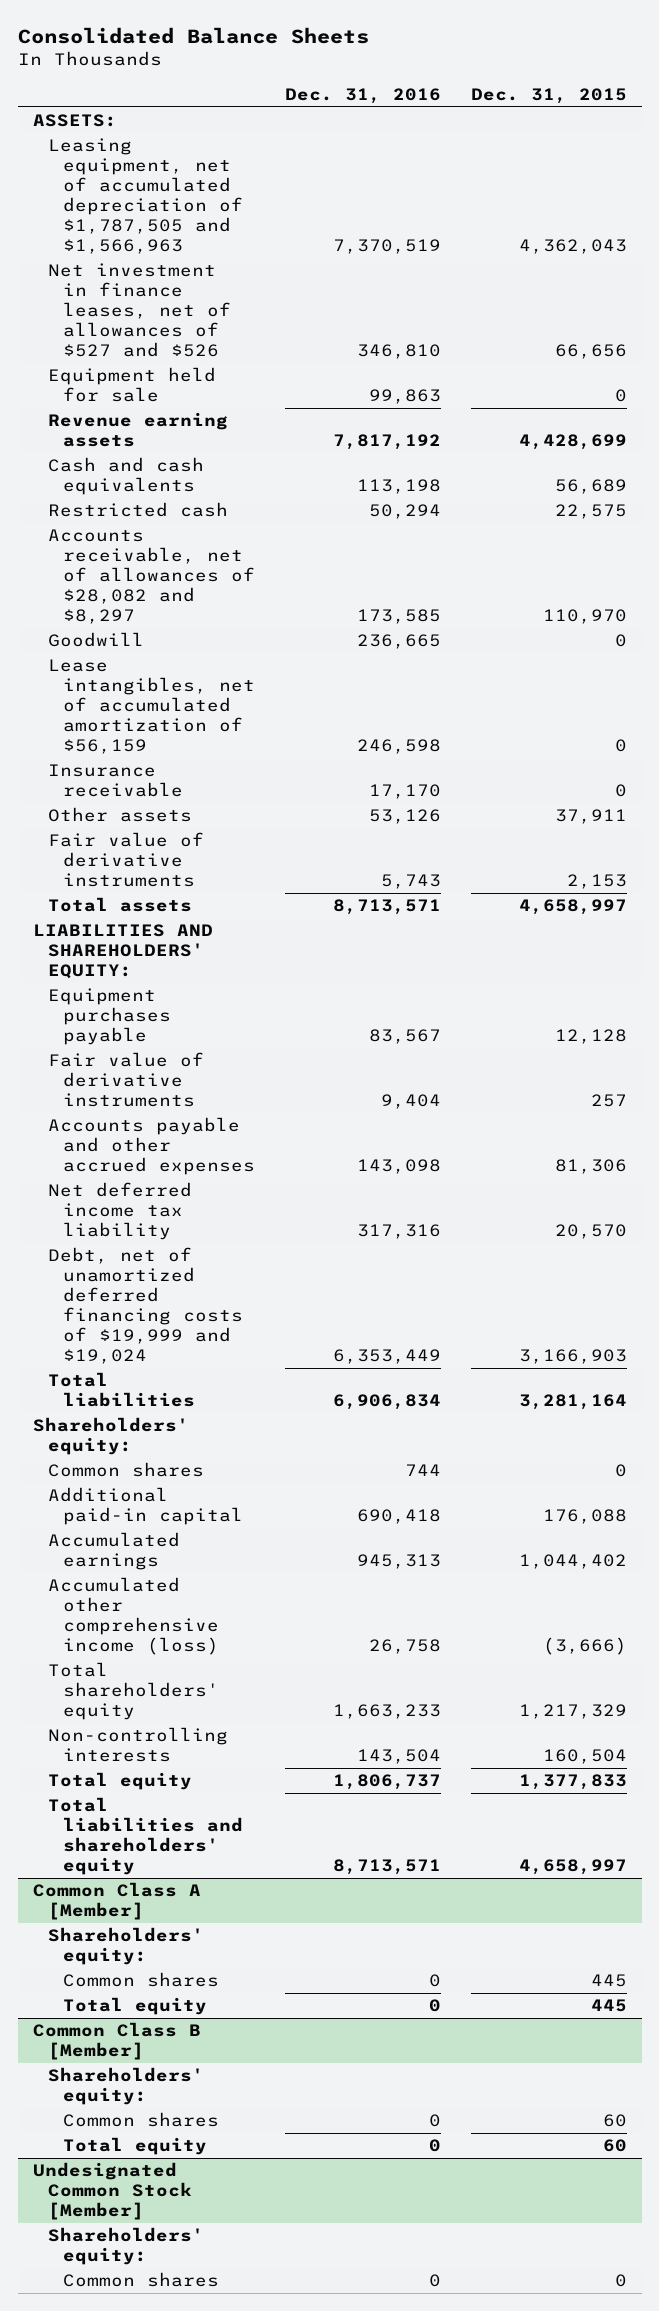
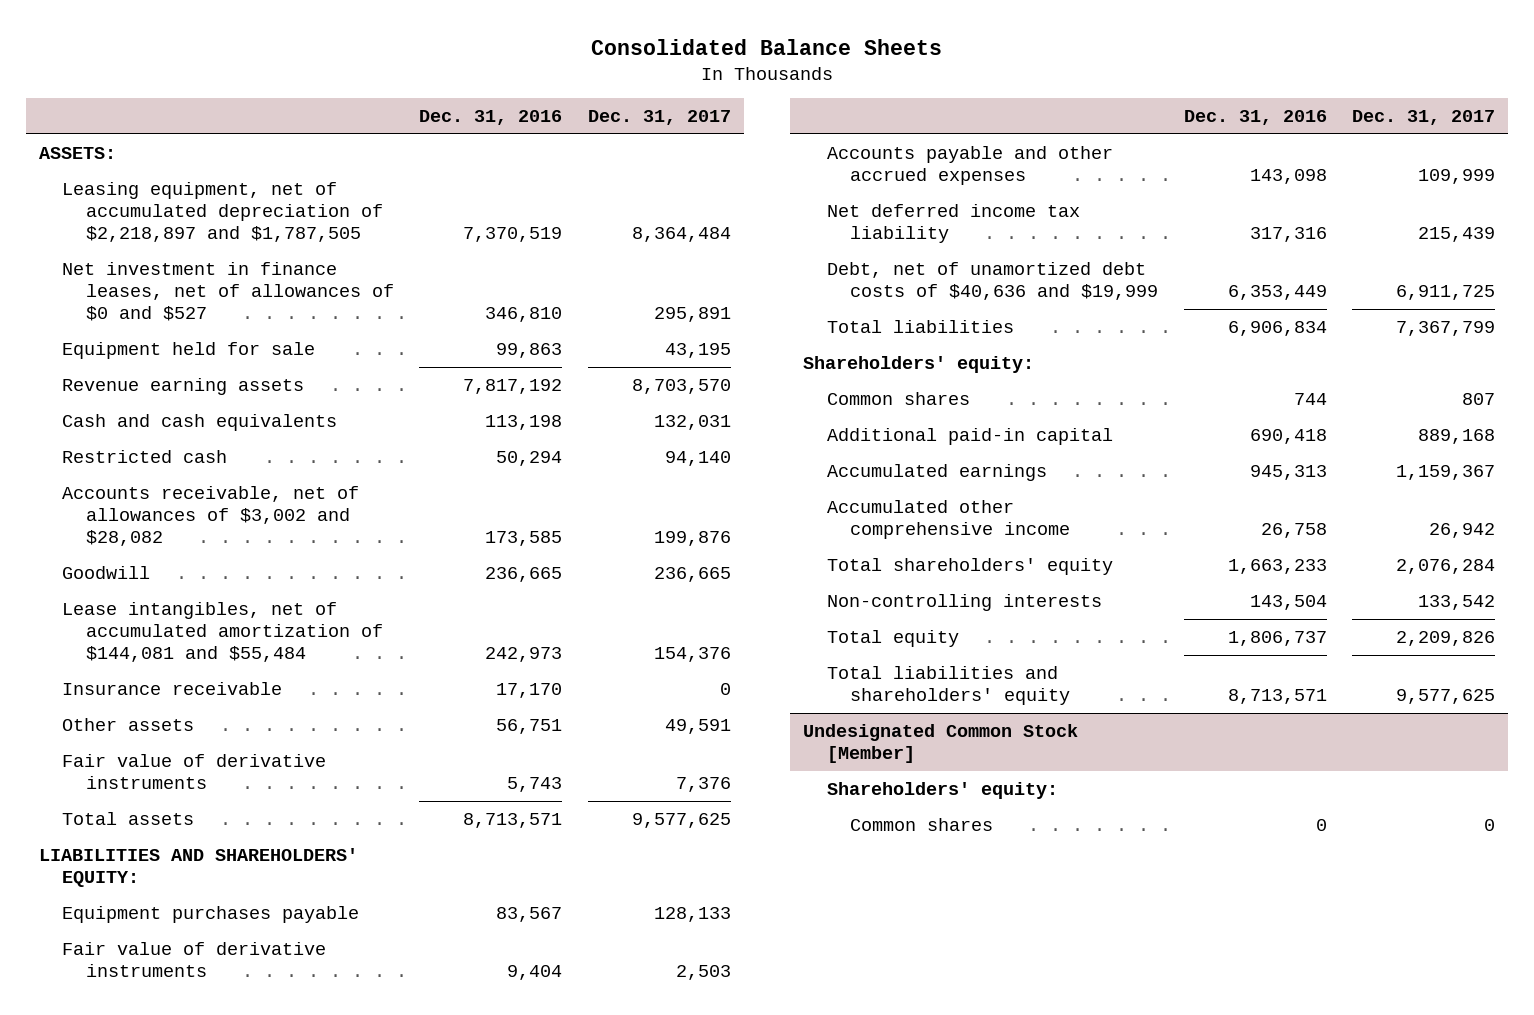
[470,88,627,105] Dec. 31, 2015 -> none
none -> [588,110,732,126] Dec. 31, 2017
[47,138,243,254] Leasing equipment, net of accumulated depreciation of $1,787,505 and $1,566,963 -> [62,181,383,242] Leasing equipment, net of accumulated depreciation of $2,218,897 and $1,787,505
[47,263,231,357] Net investment in finance leases, net of allowances of $527 and $526 -> [62,261,394,321] Net investment in finance leases, net of allowances of $0 and $527
[47,529,255,624] Accounts receivable, net of allowances of $28,082 and $8,297 -> [62,485,360,546] Accounts receivable, net of allowances of $3,002 and $28,082
[47,659,255,754] Lease intangibles, net of accumulated amortization of $56,159 -> [62,601,383,662] Lease intangibles, net of accumulated amortization of $144,081 and $55,484
[356,738,441,754] 246,598 -> [485,646,563,662] 242,973
[368,809,441,825] 53,126 -> [496,718,563,734] 56,751
[47,1247,243,1364] Debt, net of unamortized deferred financing costs of $19,999 and $19,024 -> [826,261,1158,300] Debt, net of unamortized debt costs of $40,636 and $19,999
[47,1577,219,1656] Accumulated other comprehensive income (loss) -> [826,499,1070,539] Accumulated other comprehensive income
[32,1882,201,1921] Common Class A [Member] -> none
[47,1927,204,1966] Shareholders' equity: -> none
[62,1972,219,1988] Common shares -> none
[62,1997,207,2016] Total equity -> none
[32,2022,201,2061] Common Class B [Member] -> none
[47,2067,204,2106] Shareholders' equity: -> none
[62,2112,219,2128] Common shares -> none
[62,2137,207,2156] Total equity -> none

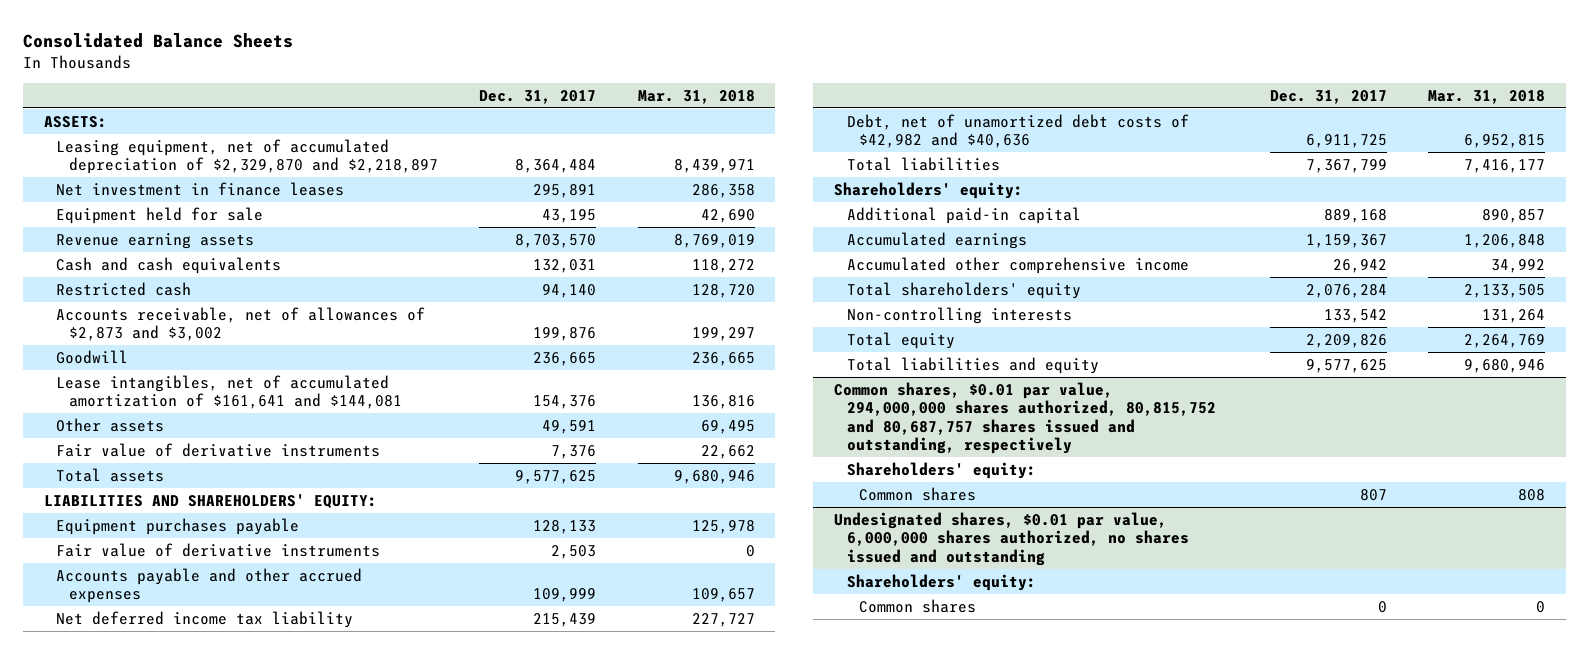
[419,110,563,126] Dec. 31, 2016 -> none
none -> [637,89,755,104] Mar. 31, 2018
[62,181,383,242] Leasing equipment, net of accumulated depreciation of $2,218,897 and $1,787,505 -> [56,138,438,175] Leasing equipment, net of accumulated depreciation of $2,329,870 and $2,218,897
[62,261,394,321] Net investment in finance leases, net of allowances of $0 and $527 -> [56,181,345,196] Net investment in finance leases
[62,485,360,546] Accounts receivable, net of allowances of $3,002 and $28,082 -> [56,306,426,342] Accounts receivable, net of allowances of $2,873 and $3,002
[62,681,283,695] Insurance receivable -> none
[62,601,383,662] Lease intangibles, net of accumulated amortization of $144,081 and $55,484 -> [56,374,402,410] Lease intangibles, net of accumulated amortization of $161,641 and $144,081
[826,261,1158,300] Debt, net of unamortized debt costs of $40,636 and $19,999 -> [846,113,1189,149] Debt, net of unamortized debt costs of $42,982 and $40,636
[826,391,970,405] Common shares -> none
[803,723,1079,763] Undesignated Common Stock [Member] -> none
[826,665,1070,705] Total liabilities and shareholders' equity -> [846,356,1099,374] Total liabilities and equity
none -> [834,381,1216,454] Common shares, $0.01 par value, 294,000,000 shares authorized, 80,815,752 and 80,687,757 shares issued and outstanding, respectively
none -> [859,486,977,501] Common shares
none -> [834,511,1189,566] Undesignated shares, $0.01 par value, 6,000,000 shares authorized, no shares issued and outstanding
none -> [846,573,1036,591] Shareholders' equity:

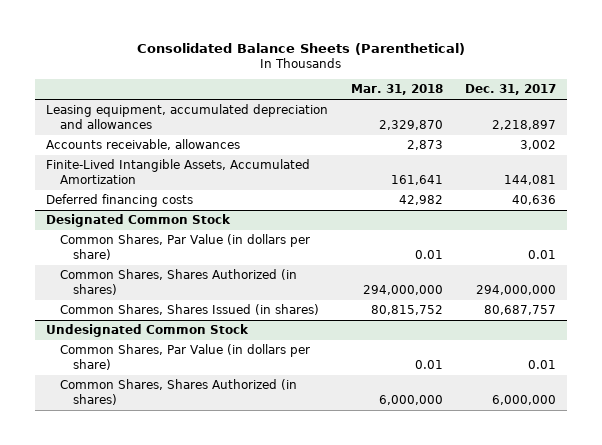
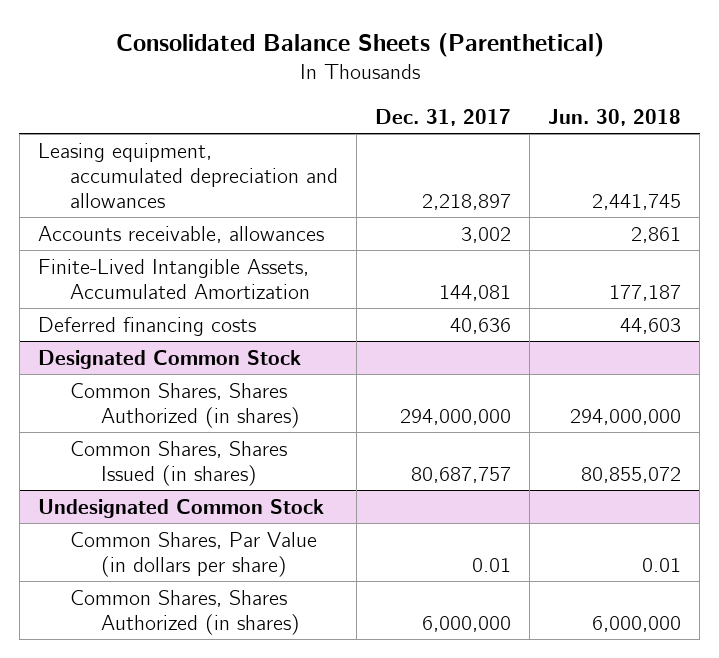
[350,84,443,96] Mar. 31, 2018 -> none
none -> [548,108,682,126] Jun. 30, 2018
[59,234,310,260] Common Shares, Par Value (in dollars per share) -> none

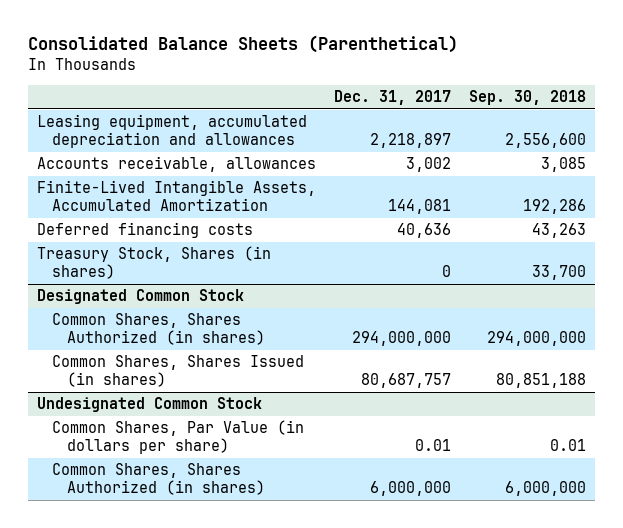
[548,108,682,126] Jun. 30, 2018 -> none
none -> [469,89,587,105] Sep. 30, 2018
none -> [36,246,271,279] Treasury Stock, Shares (in shares)

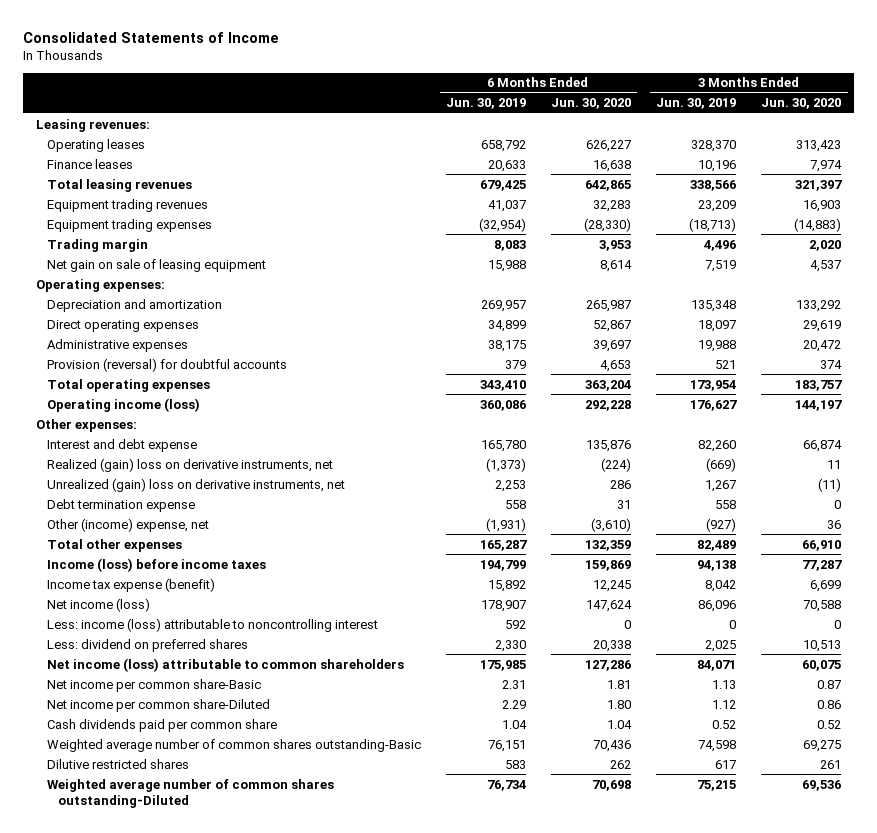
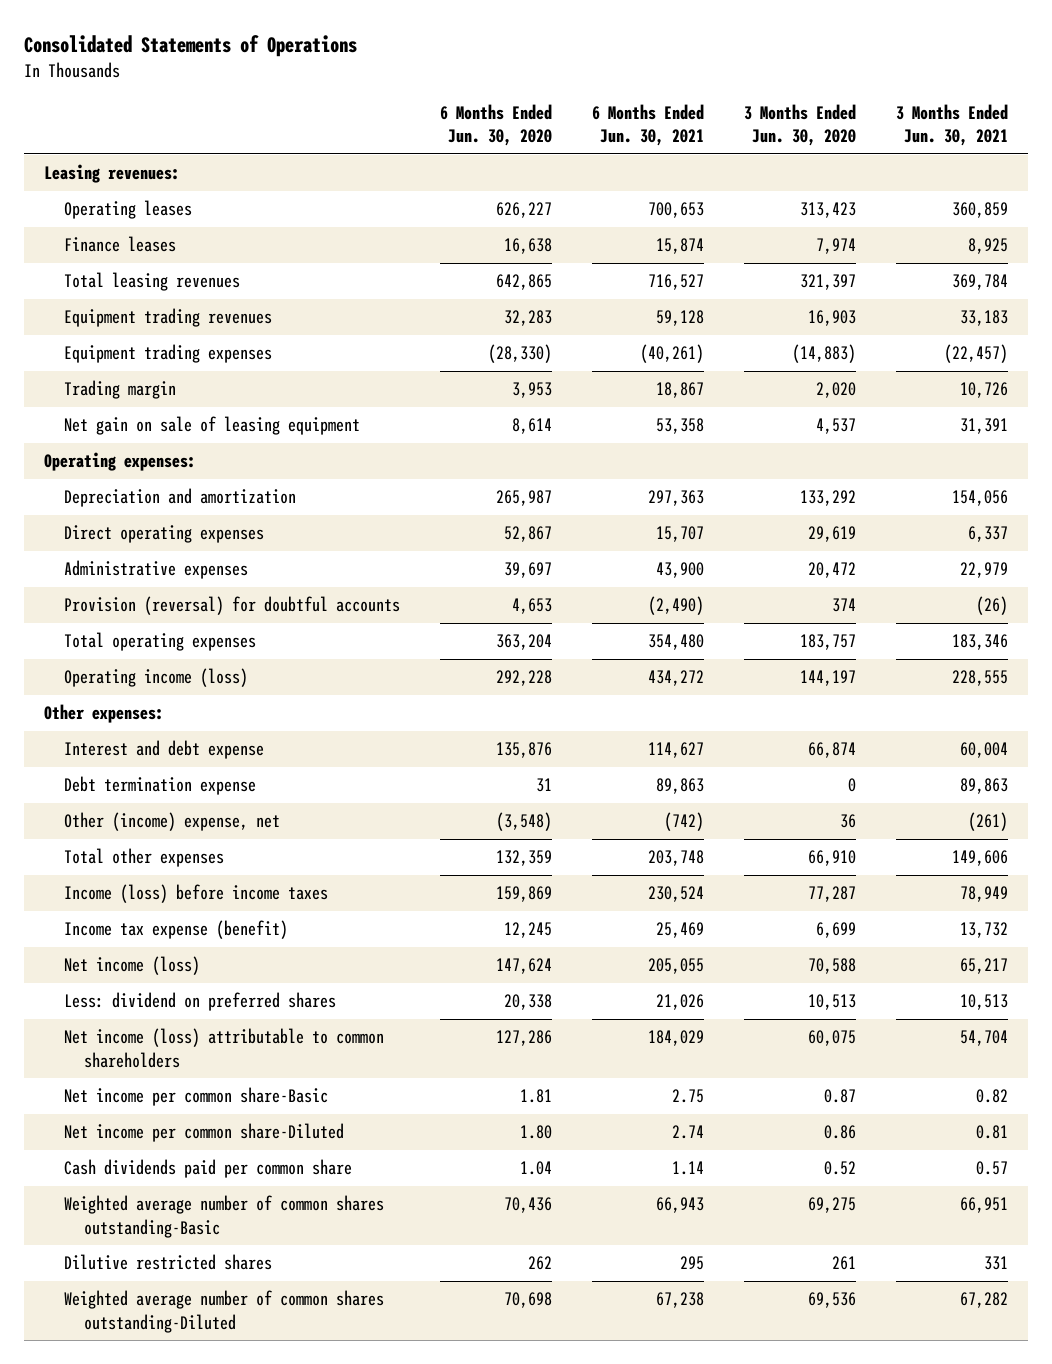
[23,31,280,43] Consolidated Statements of Income -> [23,35,357,58] Consolidated Statements of Operations
[445,98,526,110] Jun. 30, 2019 -> none
[656,98,737,110] Jun. 30, 2019 -> none
none -> [591,104,704,147] 6 Months Ended Jun. 30, 2021
none -> [895,104,1008,147] 3 Months Ended Jun. 30, 2021
[46,457,333,472] Realized (gain) loss on derivative instruments, net -> none
[46,477,345,492] Unrealized (gain) loss on derivative instruments, net -> none
[590,517,631,532] (3,610) -> [495,812,552,832] (3,548)
[46,617,378,632] Less: income (loss) attributable to noncontrolling interest -> none

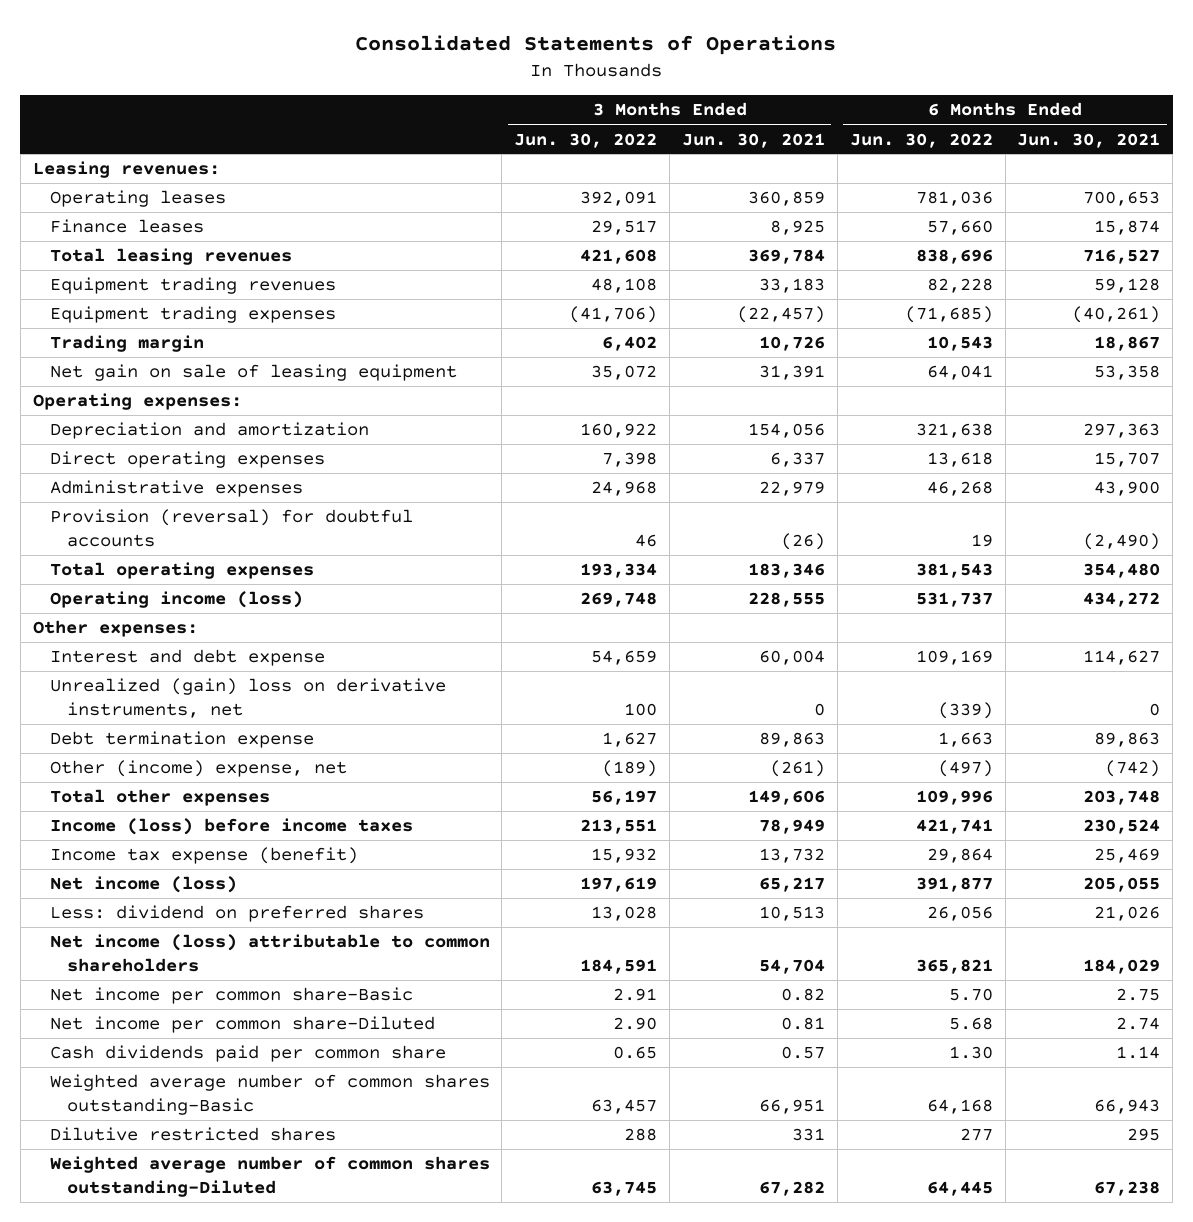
[439,104,552,147] 6 Months Ended Jun. 30, 2020 -> none
[743,104,856,147] 3 Months Ended Jun. 30, 2020 -> none
none -> [514,132,658,148] Jun. 30, 2022
none -> [849,132,993,148] Jun. 30, 2022
none -> [49,678,446,719] Unrealized (gain) loss on derivative instruments, net

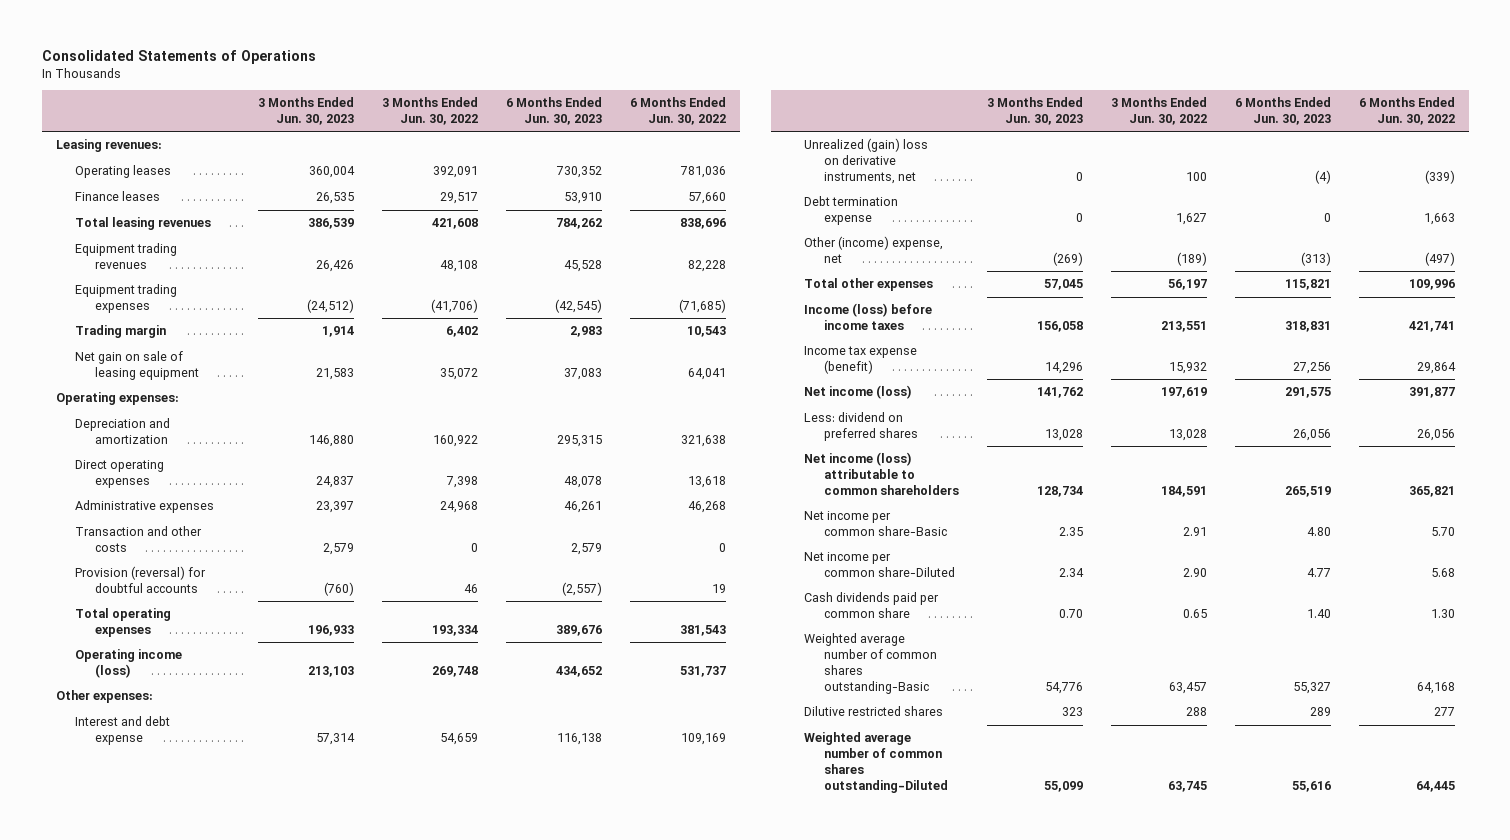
[681,132,825,148] Jun. 30, 2021 -> none
[1017,132,1161,148] Jun. 30, 2021 -> none
none -> [257,97,354,125] 3 Months Ended Jun. 30, 2023
none -> [505,97,602,125] 6 Months Ended Jun. 30, 2023
none -> [75,526,203,553] Transaction and other costs

